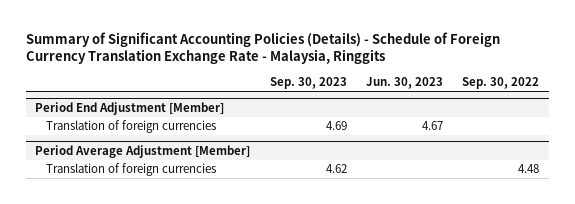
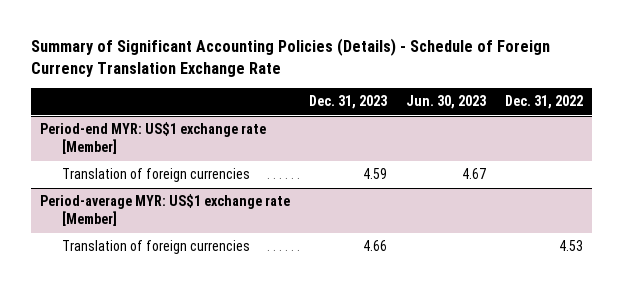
[25,31,500,65] Summary of Significant Accounting Policies (Details) - Schedule of Foreign Currency Translation Exchange Rate - Malaysia, Ringgits -> [30,38,550,77] Summary of Significant Accounting Policies (Details) - Schedule of Foreign Currency Translation Exchange Rate
[269,77,347,90] Sep. 30, 2023 -> none
[462,77,540,90] Sep. 30, 2022 -> none
none -> [309,95,388,110] Dec. 31, 2023
none -> [504,95,583,110] Dec. 31, 2022
[35,102,225,116] Period End Adjustment [Member] -> [40,122,267,155] Period-end MYR: US$1 exchange rate [Member]
[35,145,251,159] Period Average Adjustment [Member] -> [40,194,291,227] Period-average MYR: US$1 exchange rate [Member]

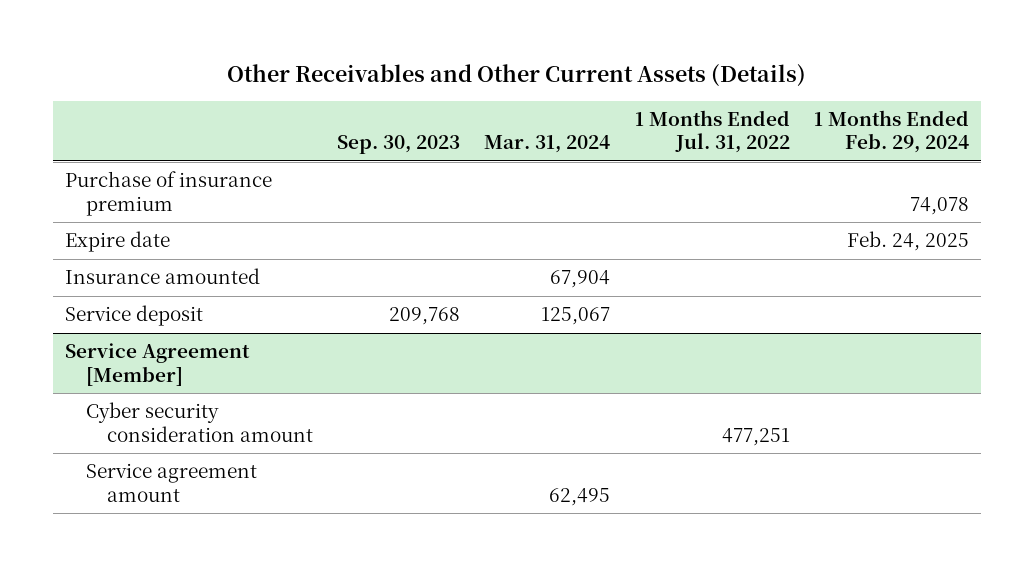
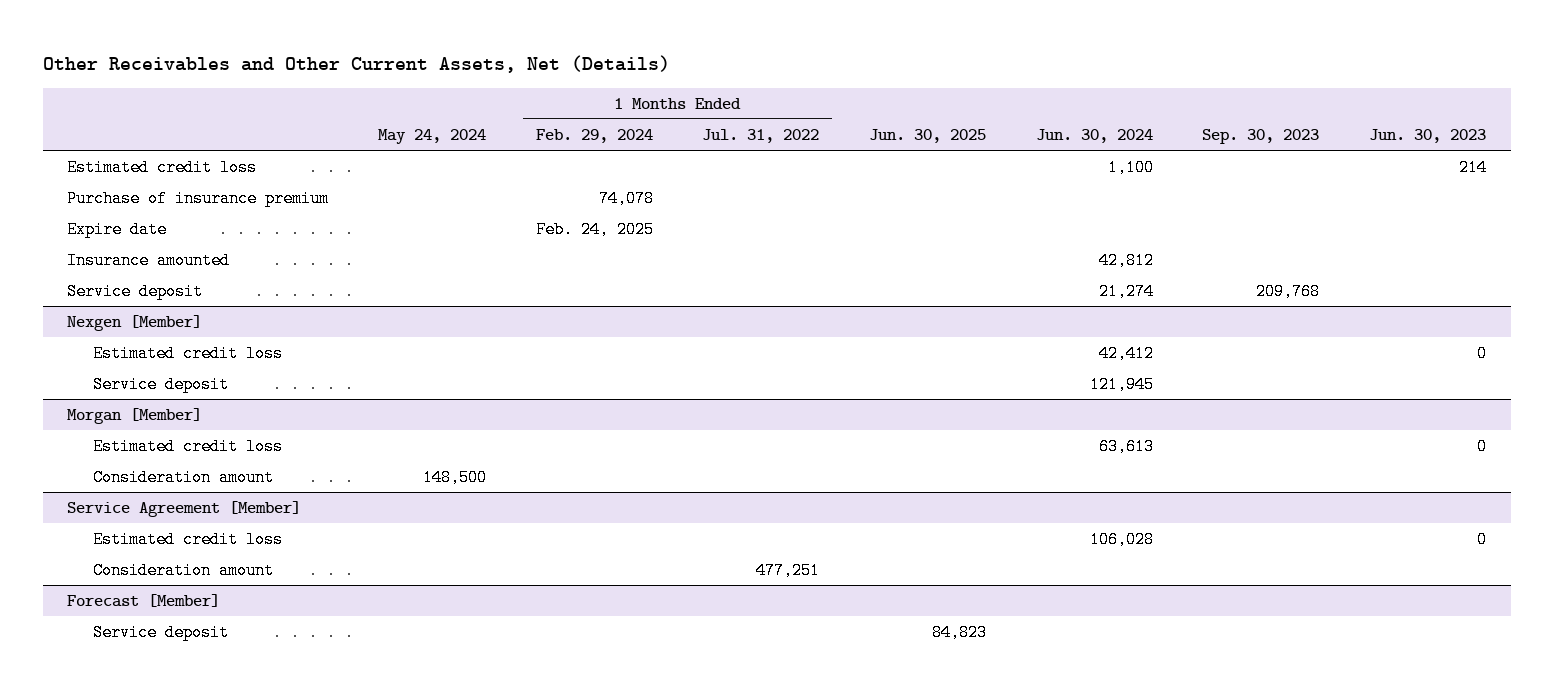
[226,64,806,88] Other Receivables and Other Current Assets (Details) -> [42,55,670,74] Other Receivables and Other Current Assets, Net (Details)
[484,135,611,154] Mar. 31, 2024 -> none
none -> [378,128,487,144] May 24, 2024
none -> [868,128,986,143] Jun. 30, 2025
none -> [1035,128,1153,143] Jun. 30, 2024
none -> [1368,128,1486,143] Jun. 30, 2023
none -> [67,159,258,177] Estimated credit loss
none -> [67,315,203,332] Nexgen [Member]
none -> [93,345,284,363] Estimated credit loss
none -> [93,376,230,394] Service deposit
none -> [67,408,203,425] Morgan [Member]
none -> [93,438,284,456] Estimated credit loss
none -> [93,469,275,487] Consideration amount
[85,463,257,502] Service agreement amount -> none
none -> [93,531,284,549] Estimated credit loss
[85,402,313,442] Cyber security consideration amount -> [93,562,275,580] Consideration amount
none -> [67,594,221,608] Forecast [Member]
none -> [93,624,230,642] Service deposit

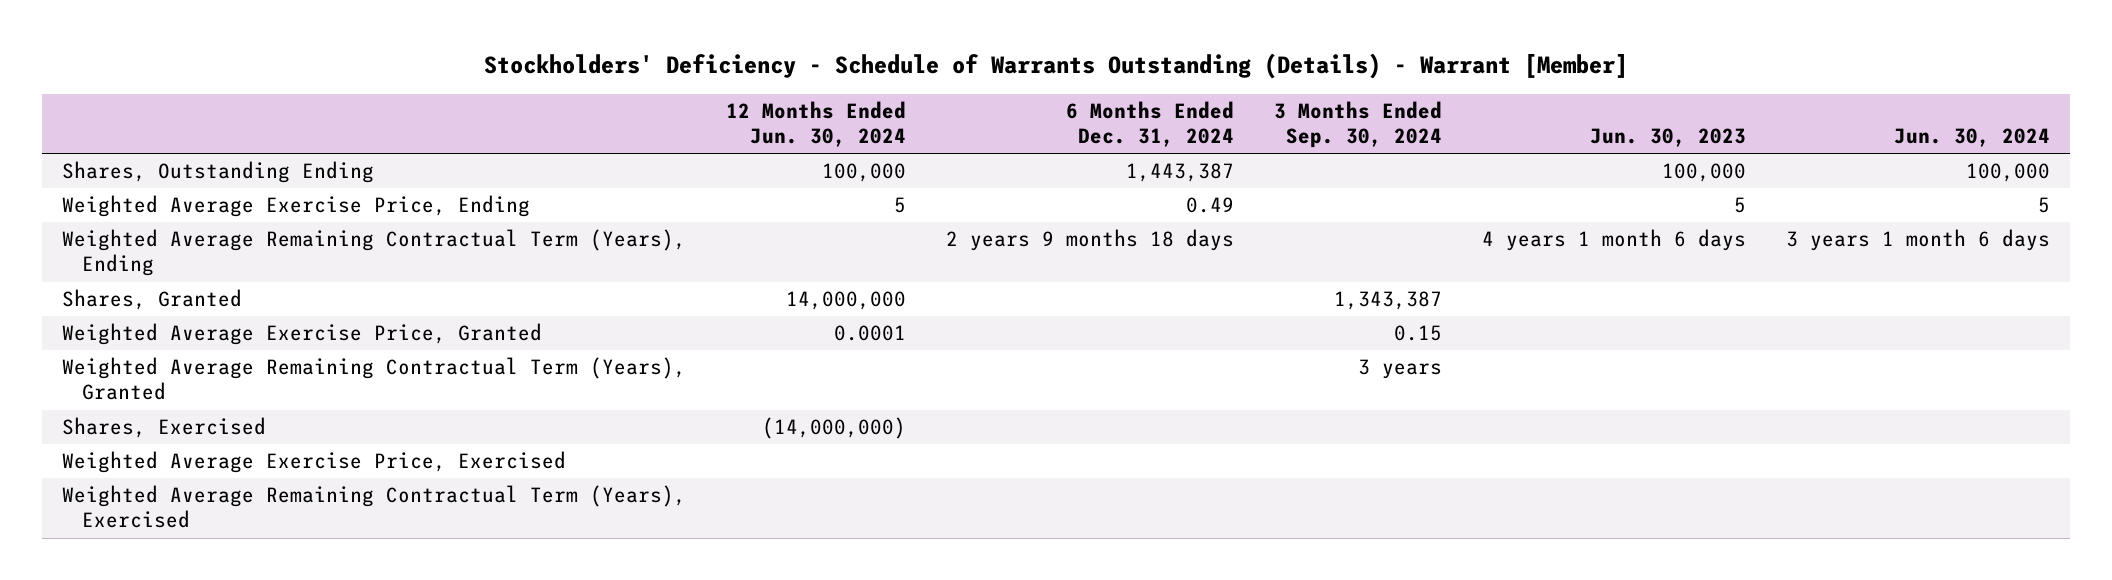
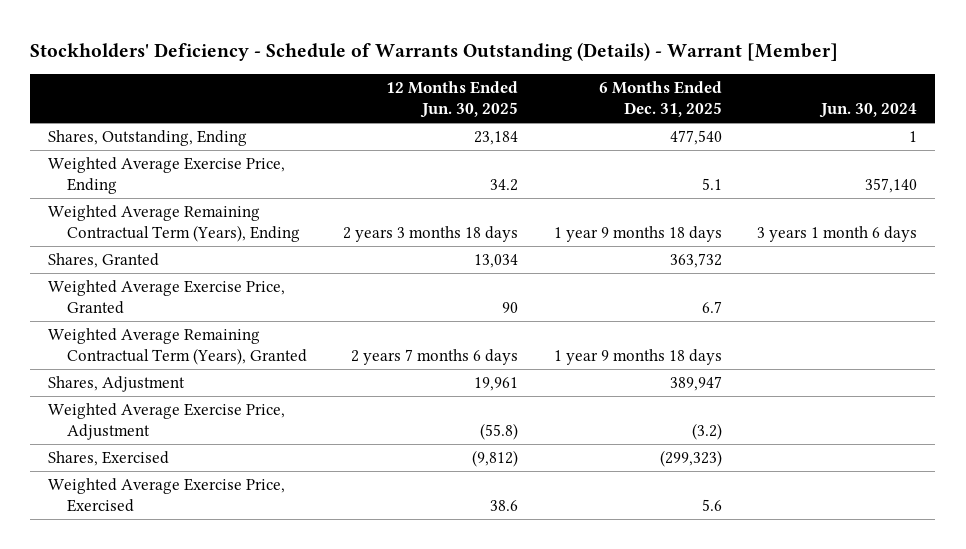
[725,100,906,148] 12 Months Ended Jun. 30, 2024 -> none
[1065,100,1234,148] 6 Months Ended Dec. 31, 2024 -> none
[1273,100,1442,149] 3 Months Ended Sep. 30, 2024 -> none
[1589,128,1746,148] Jun. 30, 2023 -> none
none -> [386,81,519,119] 12 Months Ended Jun. 30, 2025
none -> [598,81,722,118] 6 Months Ended Dec. 31, 2025
[61,161,374,184] Shares, Outstanding Ending -> [48,130,248,147] Shares, Outstanding, Ending
[1965,163,2050,183] 100,000 -> [909,131,918,143] 1
[2037,197,2050,214] 5 -> [865,178,918,194] 357,140
none -> [48,376,186,393] Shares, Adjustment
none -> [48,403,286,441] Weighted Average Exercise Price, Adjustment
[61,485,686,529] Weighted Average Remaining Contractual Term (Years), Exercised -> none

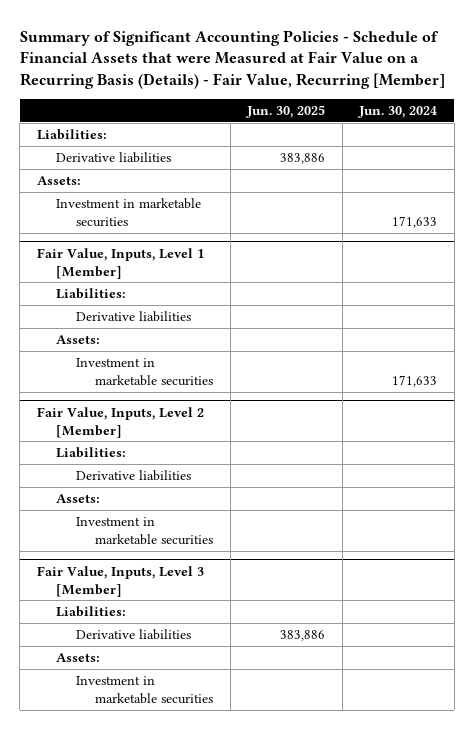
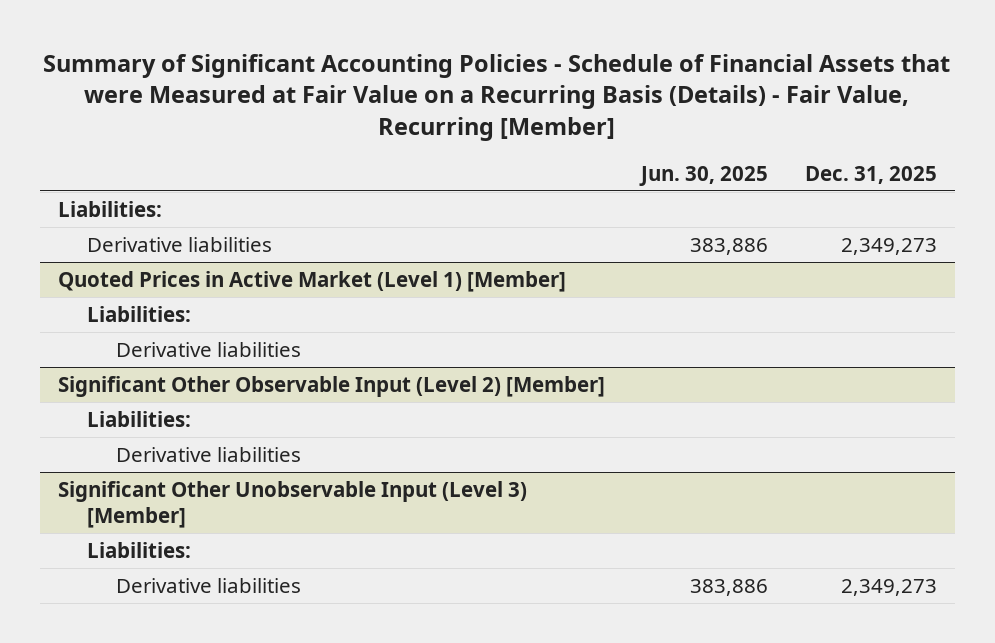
[358,105,438,118] Jun. 30, 2024 -> none
none -> [804,165,937,184] Dec. 31, 2025
[36,175,81,185] Assets: -> none
[56,197,202,227] Investment in marketable securities -> none
[36,247,204,279] Fair Value, Inputs, Level 1 [Member] -> [58,270,567,292] Quoted Prices in Active Market (Level 1) [Member]
[56,334,101,344] Assets: -> none
[75,357,214,386] Investment in marketable securities -> none
[36,406,204,438] Fair Value, Inputs, Level 2 [Member] -> [58,375,606,397] Significant Other Observable Input (Level 2) [Member]
[56,493,101,503] Assets: -> none
[75,516,214,545] Investment in marketable securities -> none
[36,565,204,597] Fair Value, Inputs, Level 3 [Member] -> [58,480,528,529] Significant Other Unobservable Input (Level 3) [Member]
[56,652,101,662] Assets: -> none
[75,675,214,704] Investment in marketable securities -> none

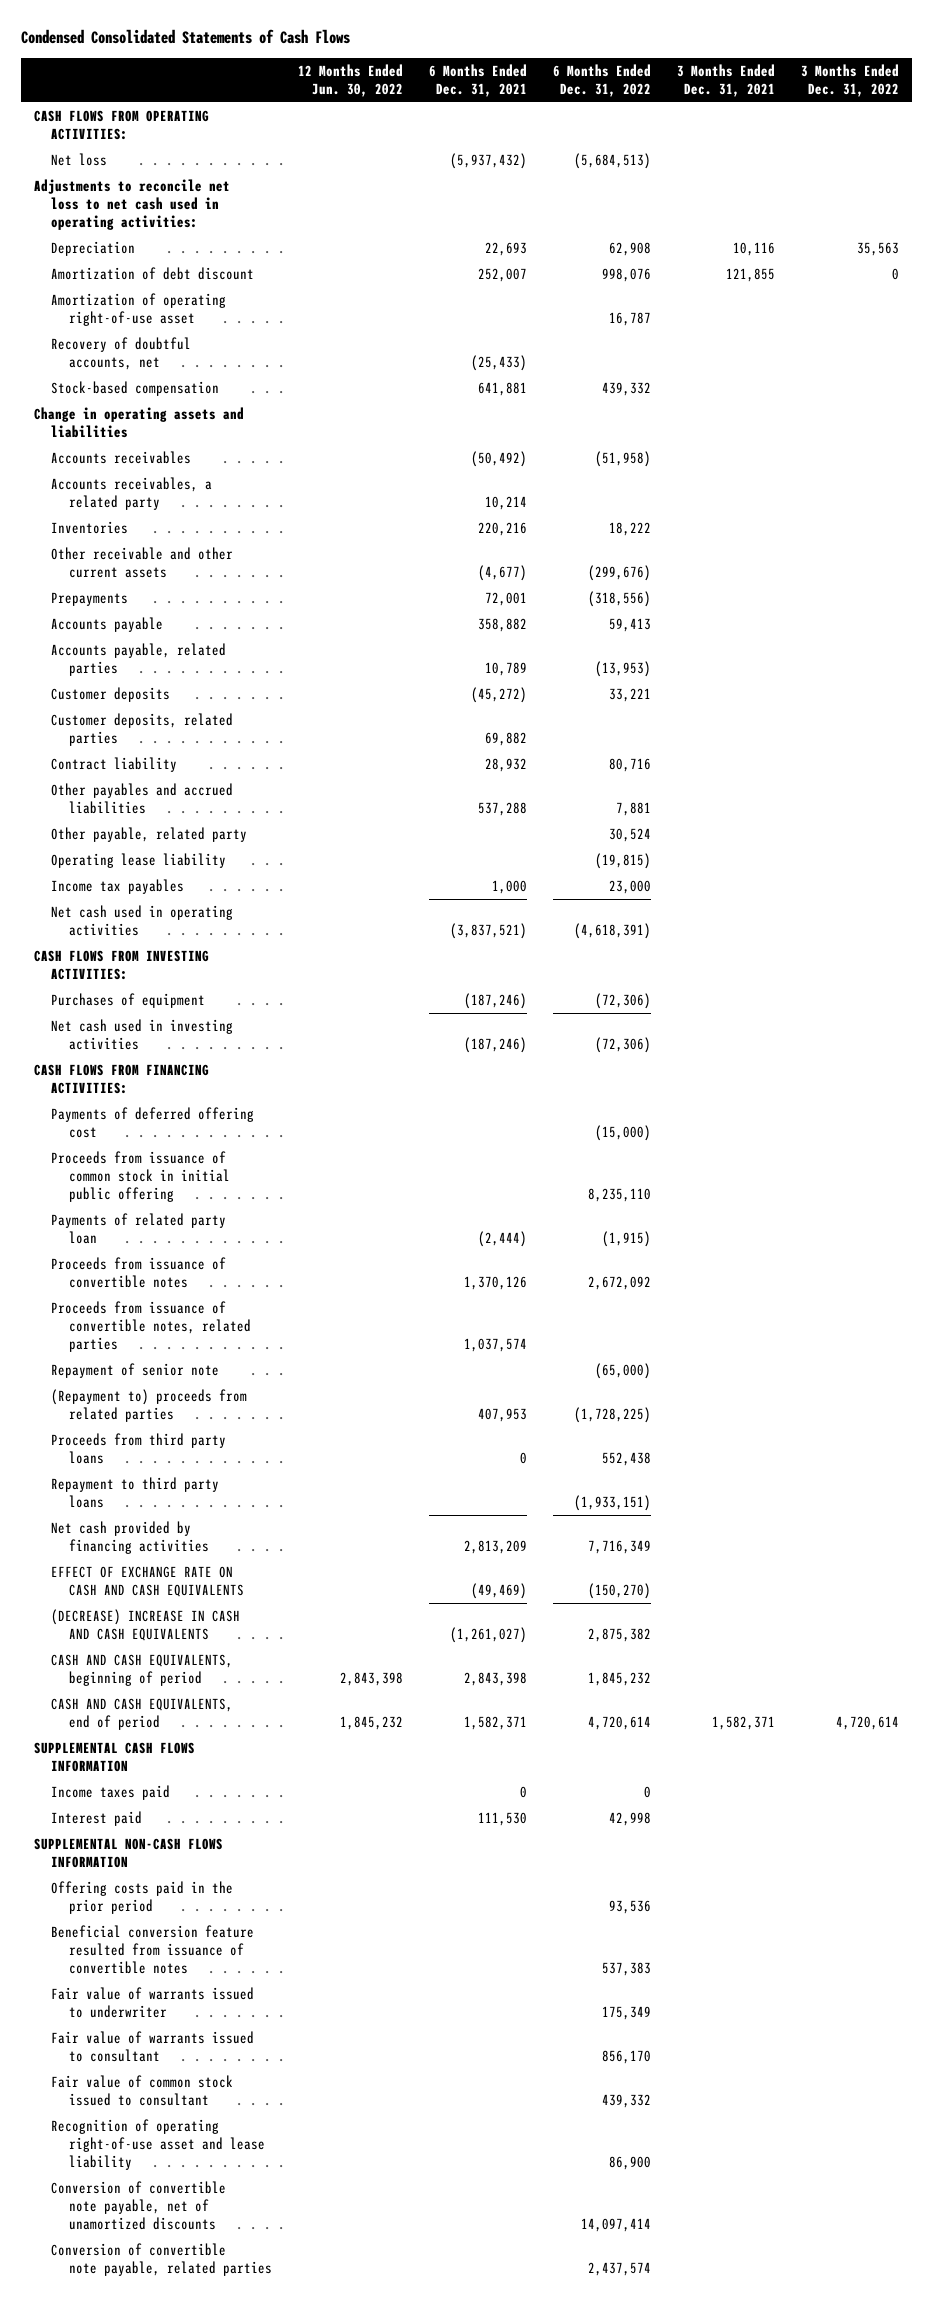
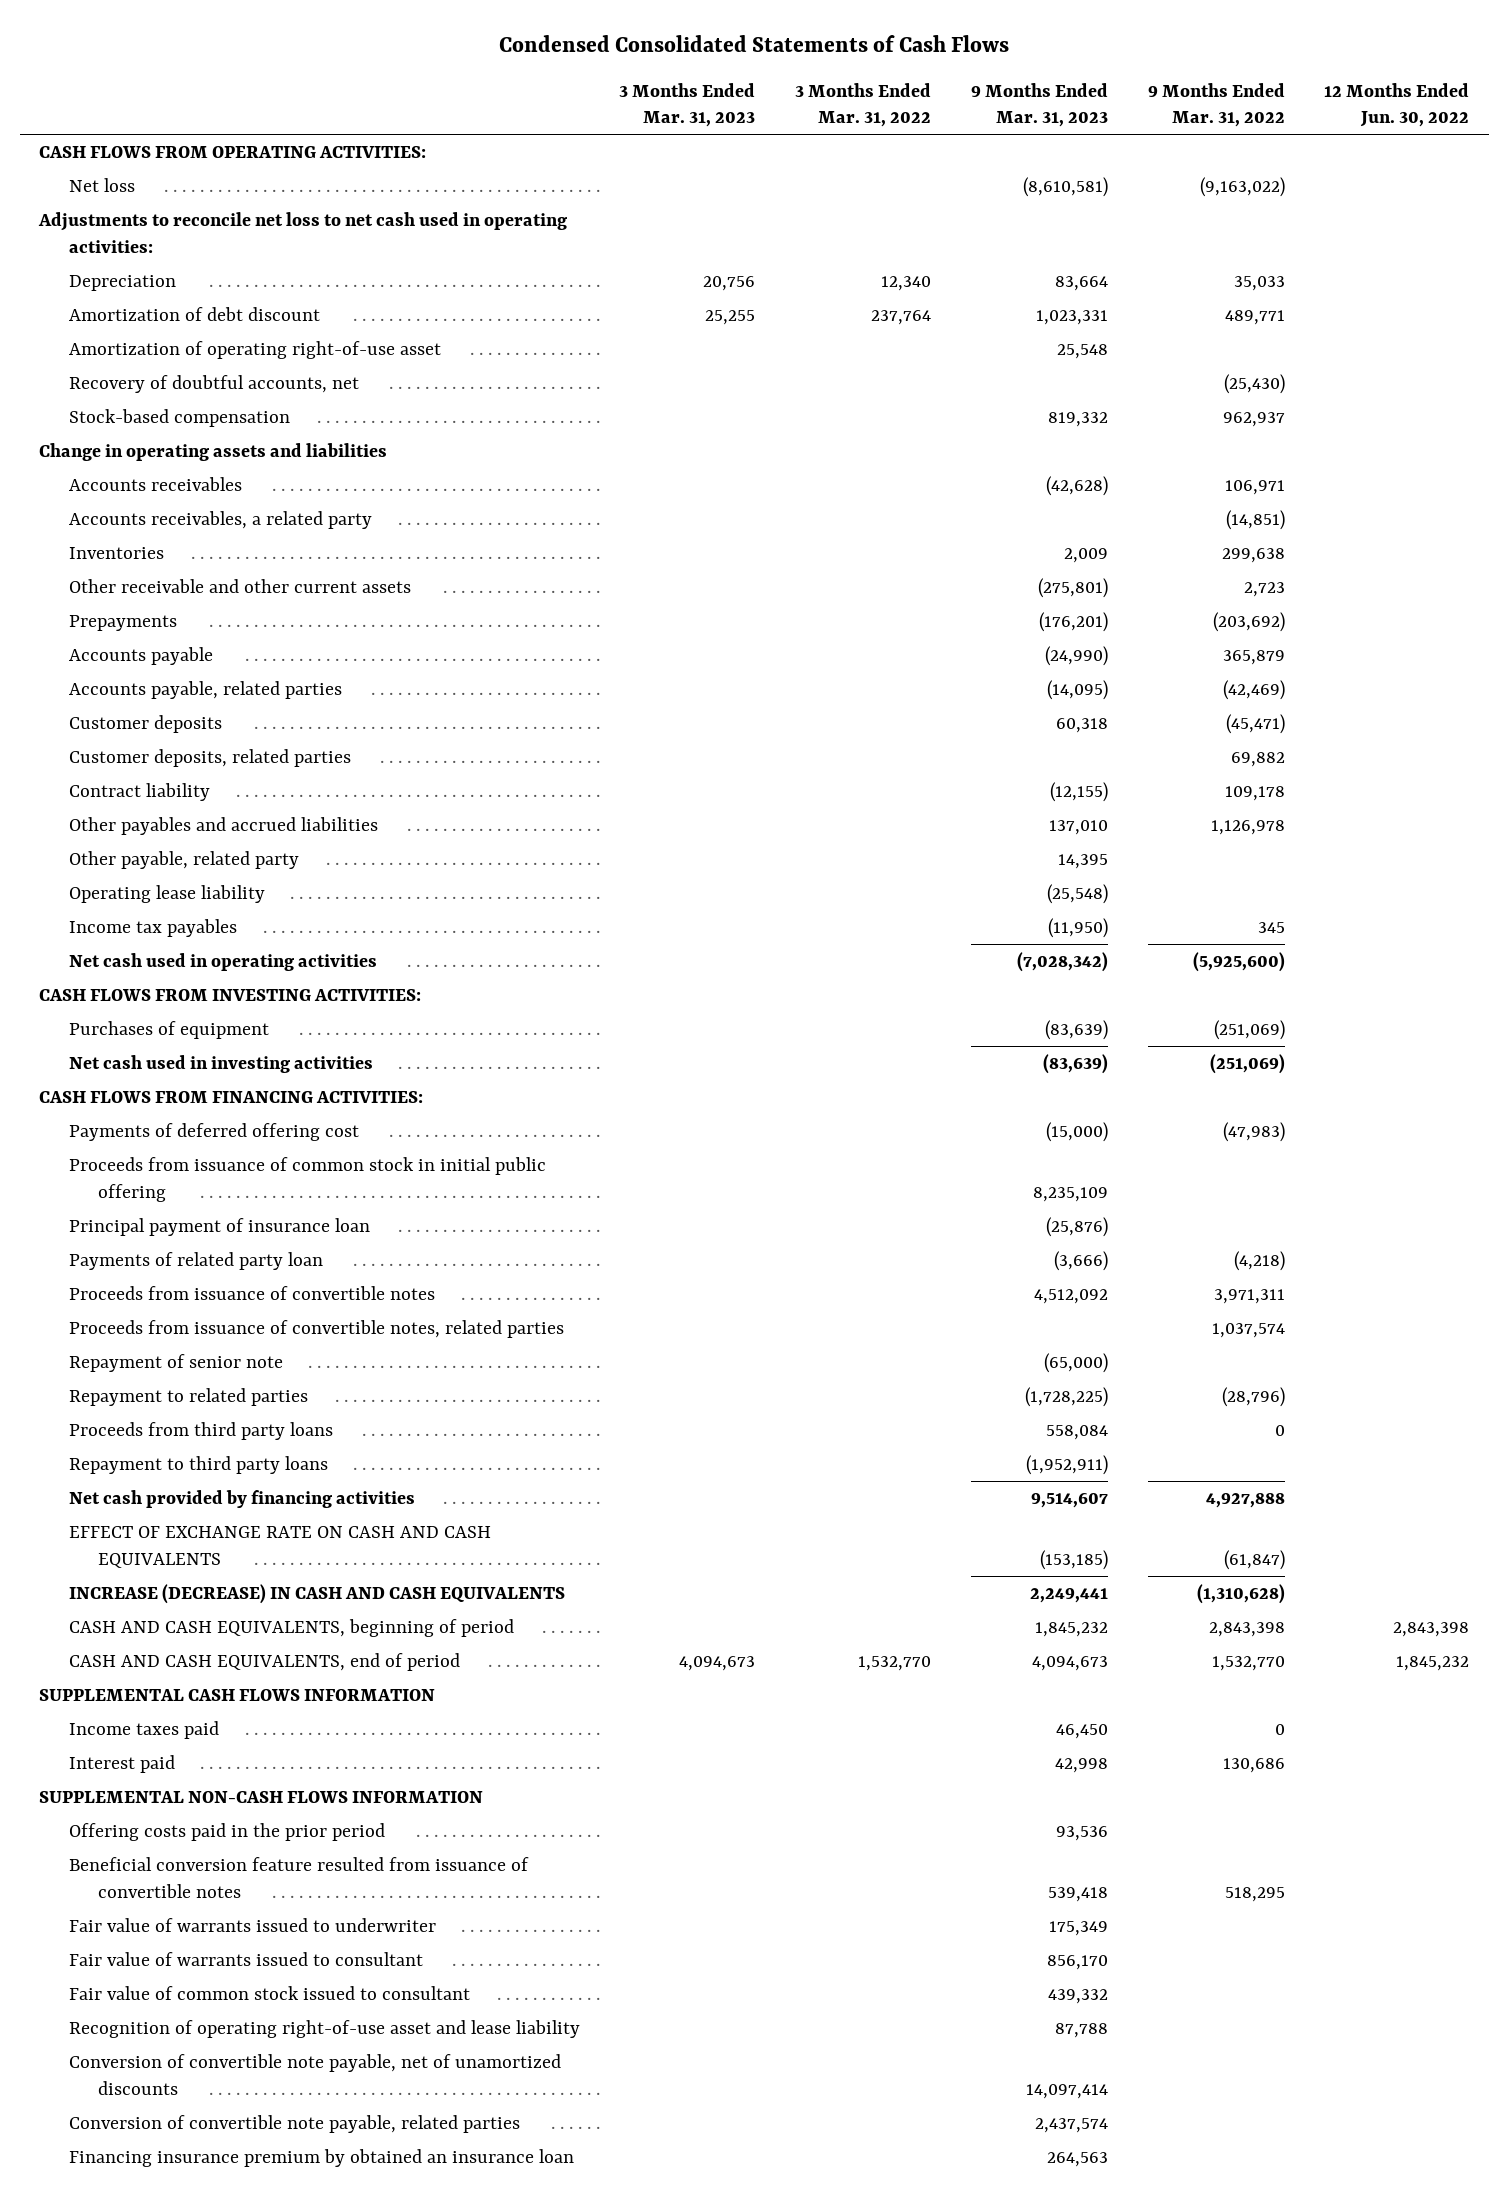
[428,63,527,97] 6 Months Ended Dec. 31, 2021 -> none
[552,63,651,97] 6 Months Ended Dec. 31, 2022 -> none
[676,63,775,97] 3 Months Ended Dec. 31, 2021 -> none
[800,63,899,97] 3 Months Ended Dec. 31, 2022 -> none
none -> [619,82,756,128] 3 Months Ended Mar. 31, 2023
none -> [795,82,932,128] 3 Months Ended Mar. 31, 2022
none -> [970,82,1108,128] 9 Months Ended Mar. 31, 2023
none -> [1147,82,1285,128] 9 Months Ended Mar. 31, 2022
none -> [68,1218,370,1237] Principal payment of insurance loan
[51,1389,248,1422] (Repayment to) proceeds from related parties -> [68,1388,308,1407] Repayment to related parties
[51,1609,241,1641] (DECREASE) INCREASE IN CASH AND CASH EQUIVALENTS -> [68,1584,565,1605] INCREASE (DECREASE) IN CASH AND CASH EQUIVALENTS
none -> [68,2149,574,2168] Financing insurance premium by obtained an insurance loan

